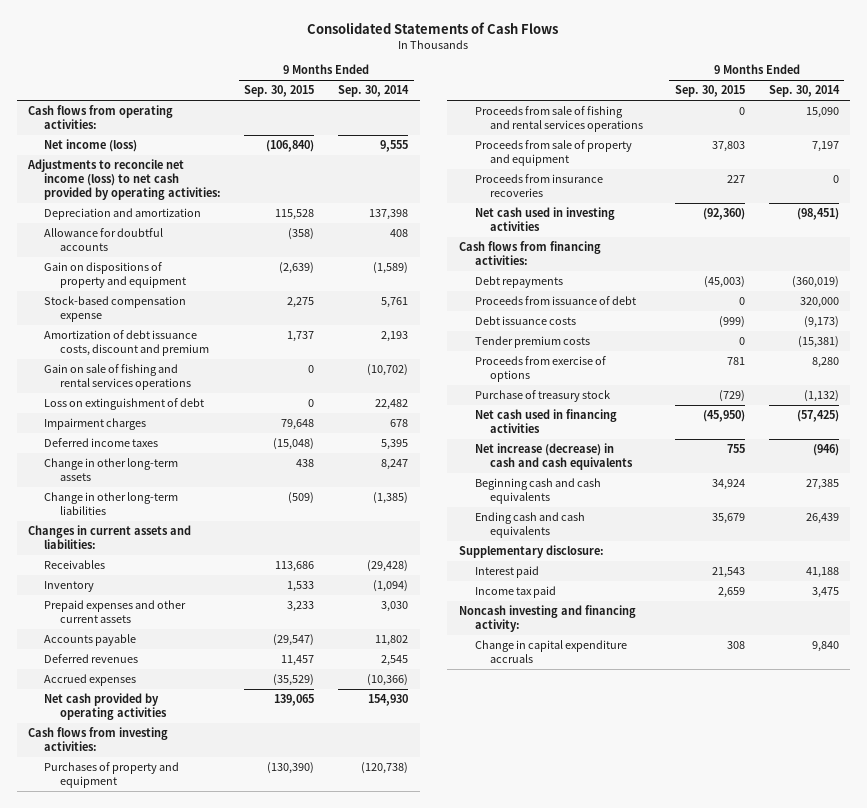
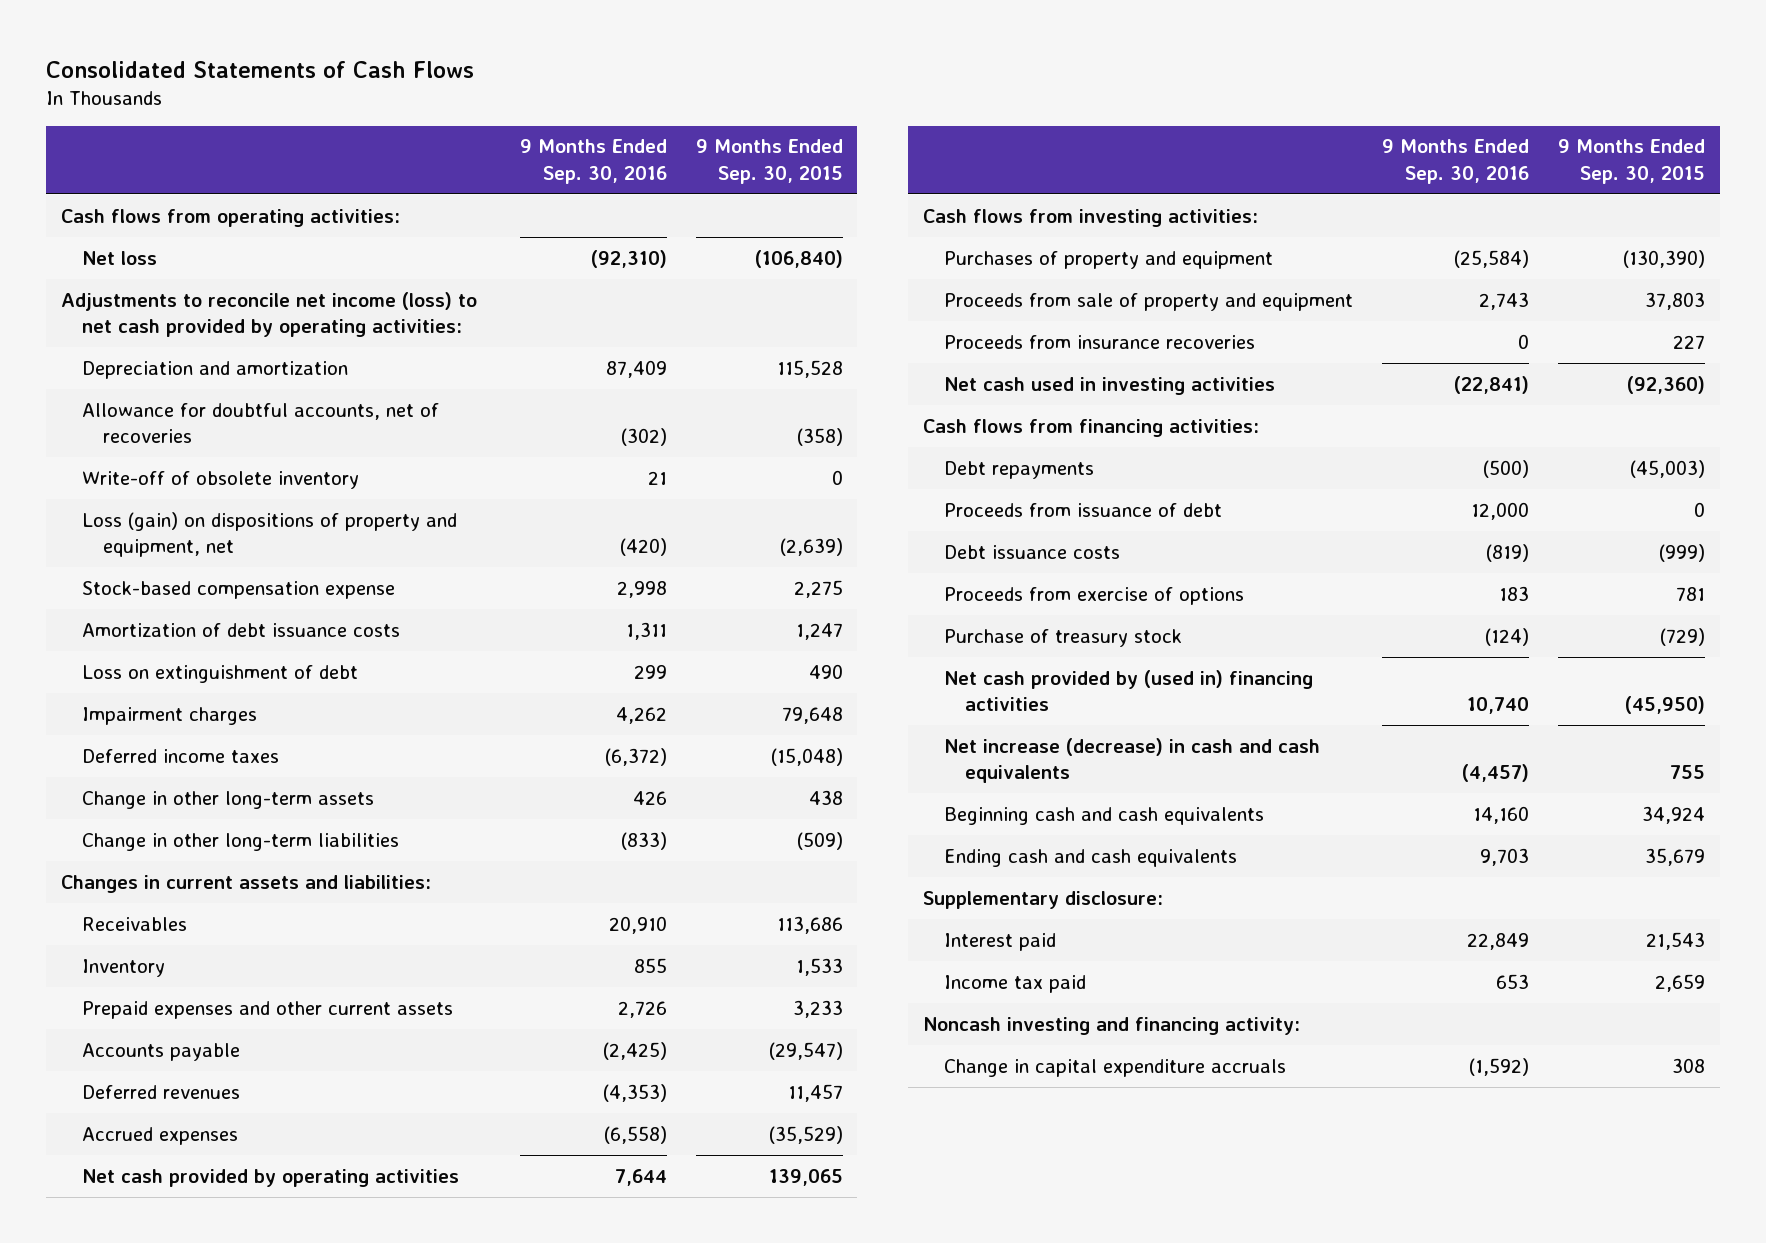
[337,85,409,98] Sep. 30, 2014 -> none
none -> [519,139,667,184] 9 Months Ended Sep. 30, 2016
[44,139,138,153] Net income (loss) -> [81,250,157,265] Net loss
[44,228,164,251] Allowance for doubtful accounts -> [81,402,439,444] Allowance for doubtful accounts, net of recoveries
none -> [81,470,359,489] Write-off of obsolete inventory
[44,262,186,288] Gain on dispositions of property and equipment -> [81,511,457,558] Loss (gain) on dispositions of property and equipment, net
[44,364,191,390] Gain on sale of fishing and rental services operations -> none
[44,330,209,356] Amortization of debt issuance costs, discount and premium -> [81,622,400,637] Amortization of debt issuance costs
[287,331,315,343] 1,737 -> [795,622,843,640] 1,247
[308,399,315,408] 0 -> [808,663,843,679] 490
[474,106,644,132] Proceeds from sale of fishing and rental services operations -> none
[474,336,590,349] Tender premium costs -> none
[474,409,617,433] Net cash used in financing activities -> [943,669,1313,712] Net cash provided by (used in) financing activities

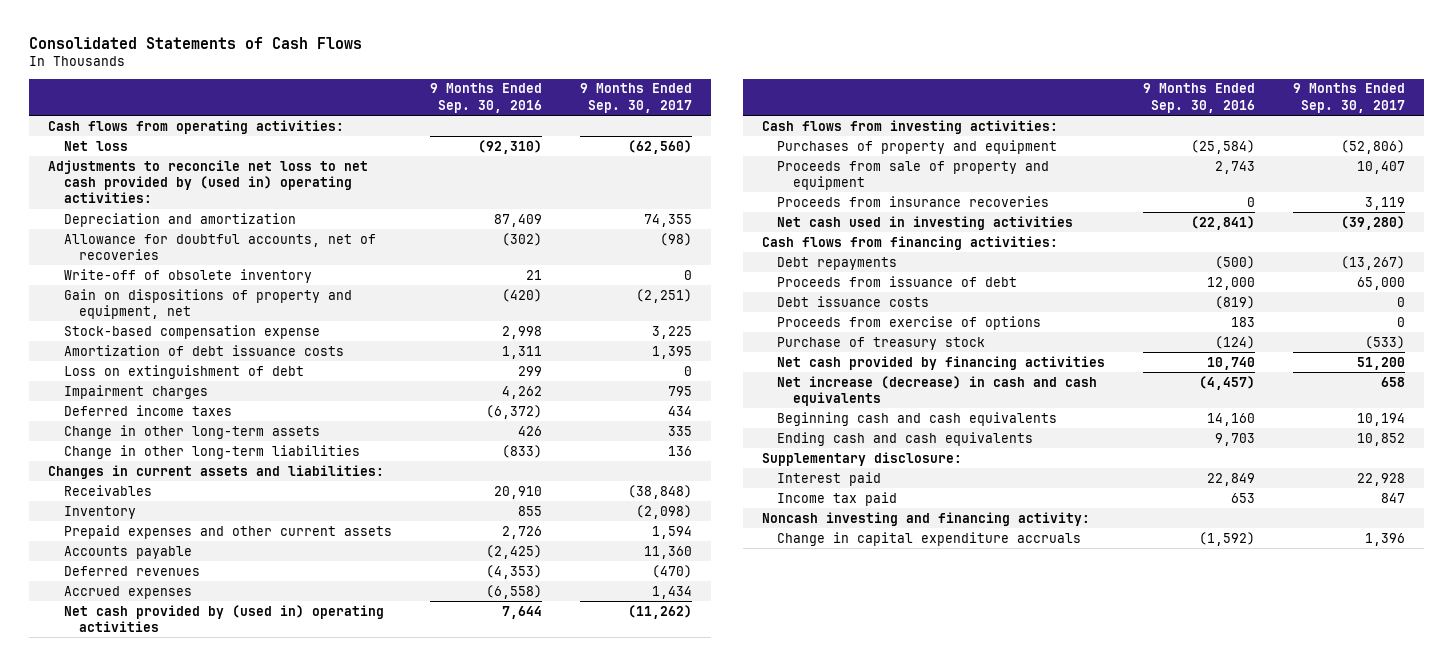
[695,139,843,184] 9 Months Ended Sep. 30, 2015 -> none
none -> [579,83,692,113] 9 Months Ended Sep. 30, 2017
[60,291,477,338] Adjustments to reconcile net income (loss) to net cash provided by operating activities: -> [47,159,368,204] Adjustments to reconcile net loss to net cash provided by (used in) operating activities:
[81,511,457,558] Loss (gain) on dispositions of property and equipment, net -> [63,288,352,320] Gain on dispositions of property and equipment, net
[81,1168,459,1187] Net cash provided by operating activities -> [63,604,384,633] Net cash provided by (used in) operating activities
[943,669,1313,712] Net cash provided by (used in) financing activities -> [777,355,1106,370] Net cash provided by financing activities

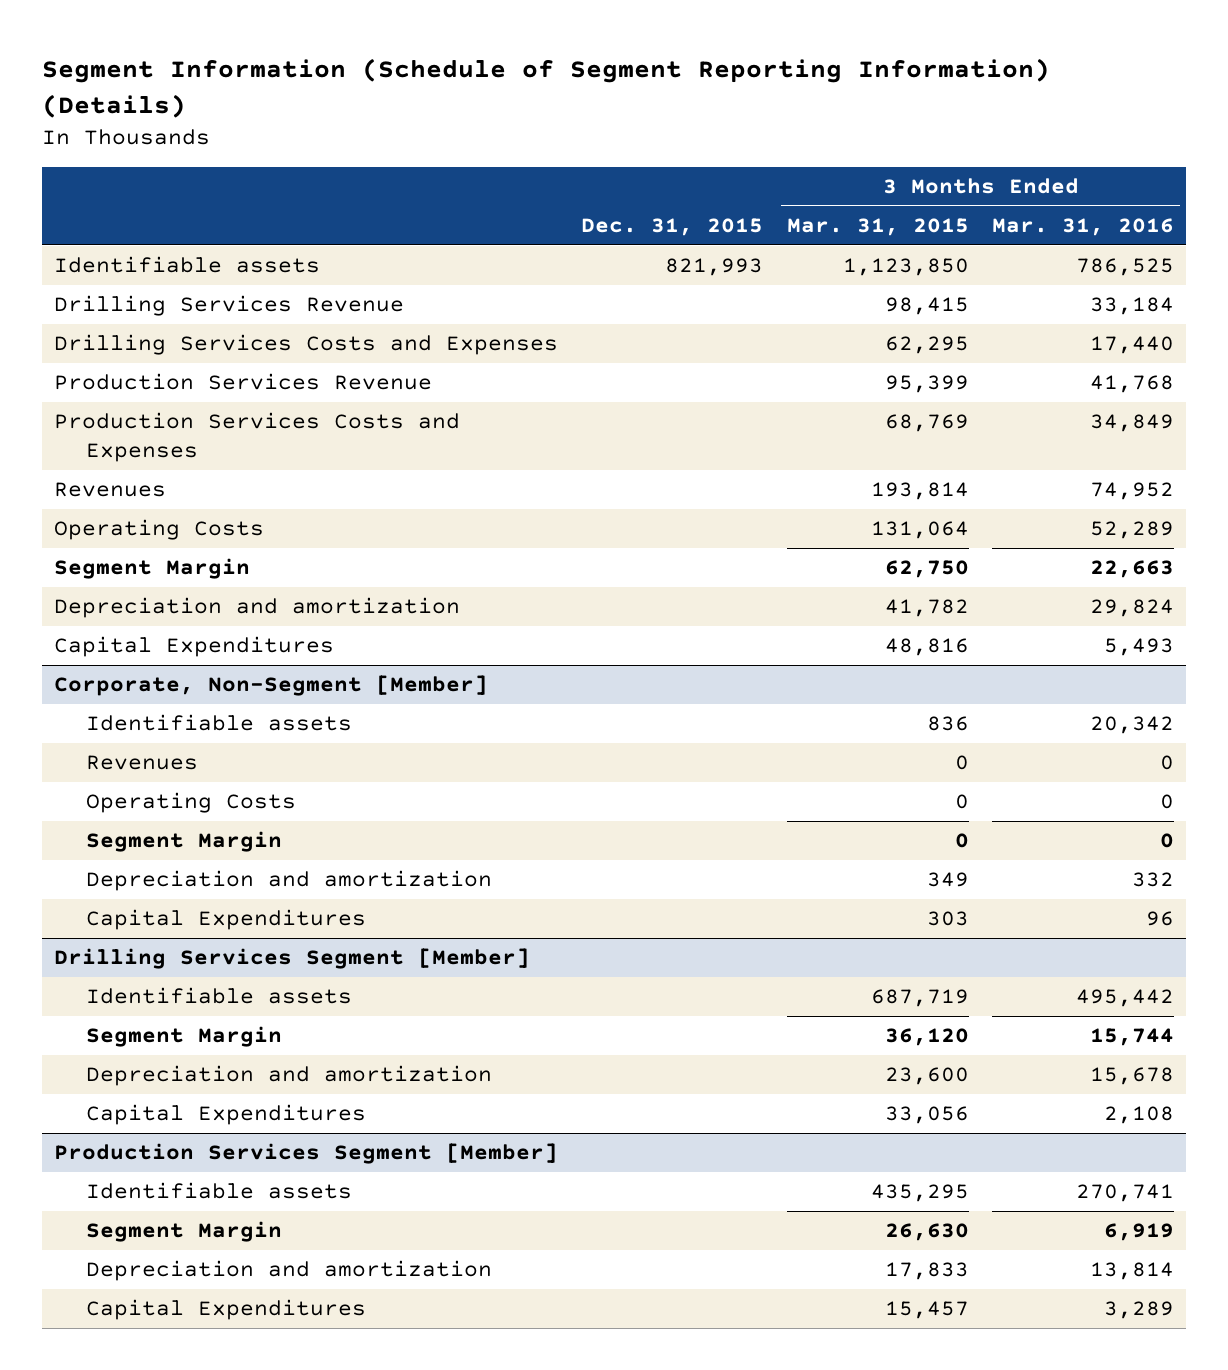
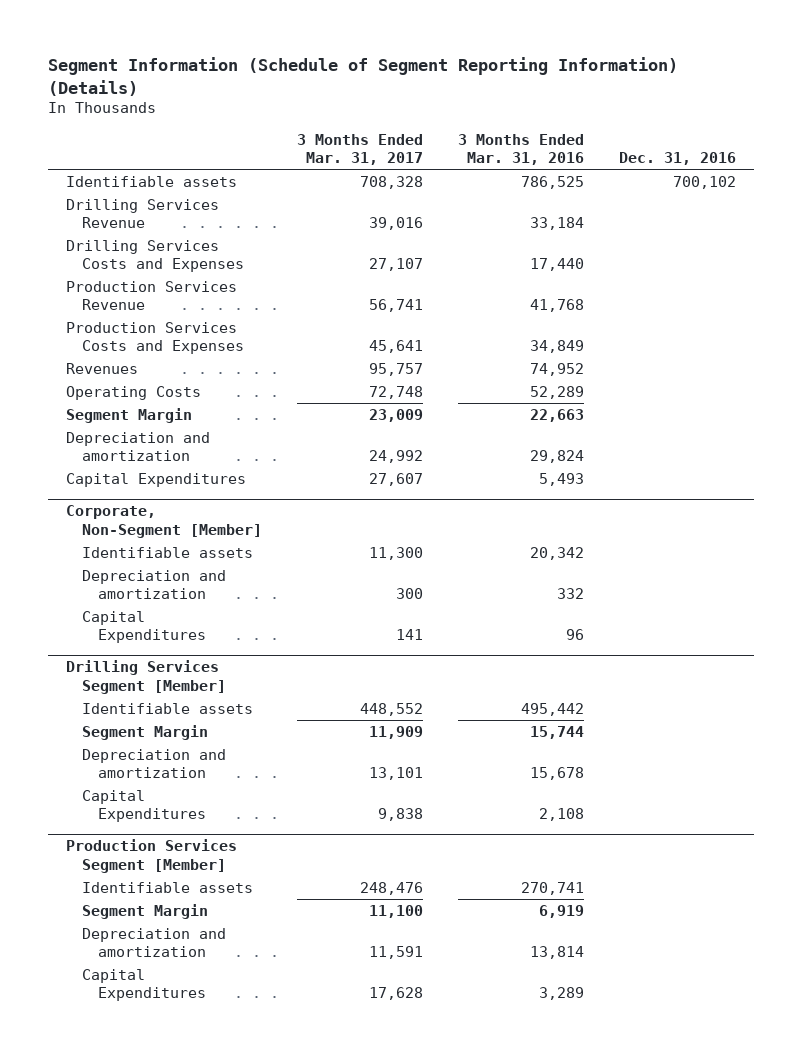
[581,218,764,237] Dec. 31, 2015 -> none
[786,218,969,237] Mar. 31, 2015 -> none
none -> [297,133,424,166] 3 Months Ended Mar. 31, 2017
none -> [619,152,737,166] Dec. 31, 2016
[85,755,198,771] Revenues -> none
[85,792,296,814] Operating Costs -> none
[85,831,282,853] Segment Margin -> none

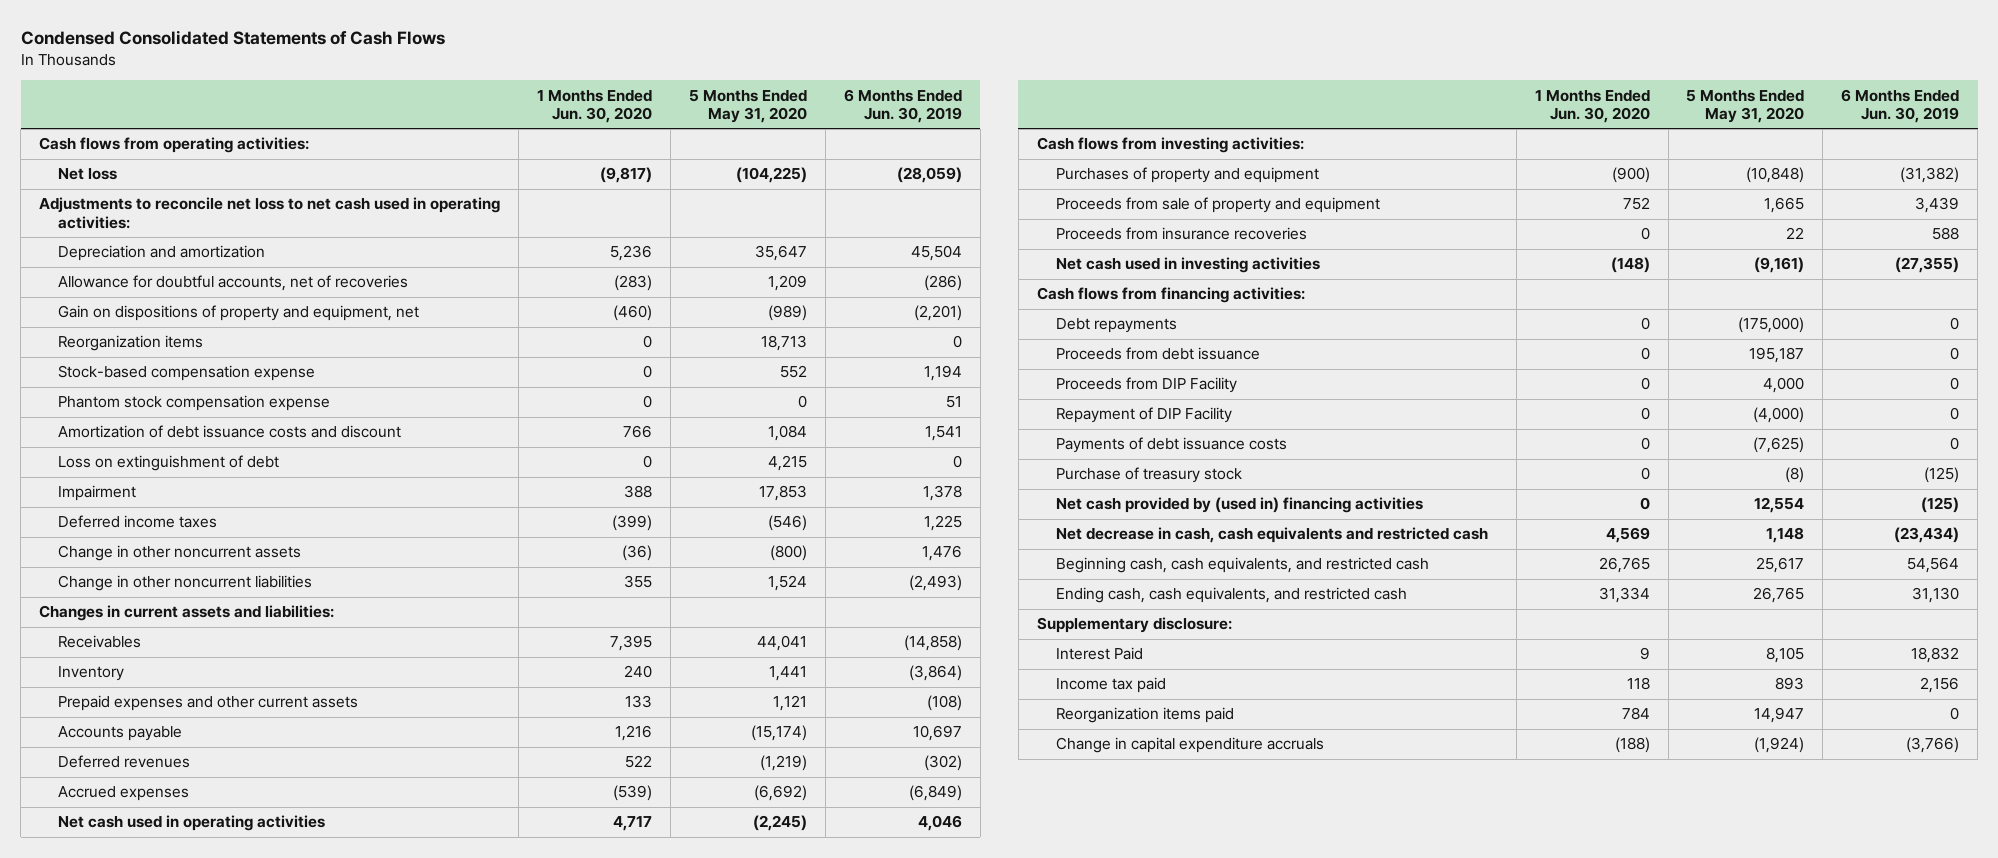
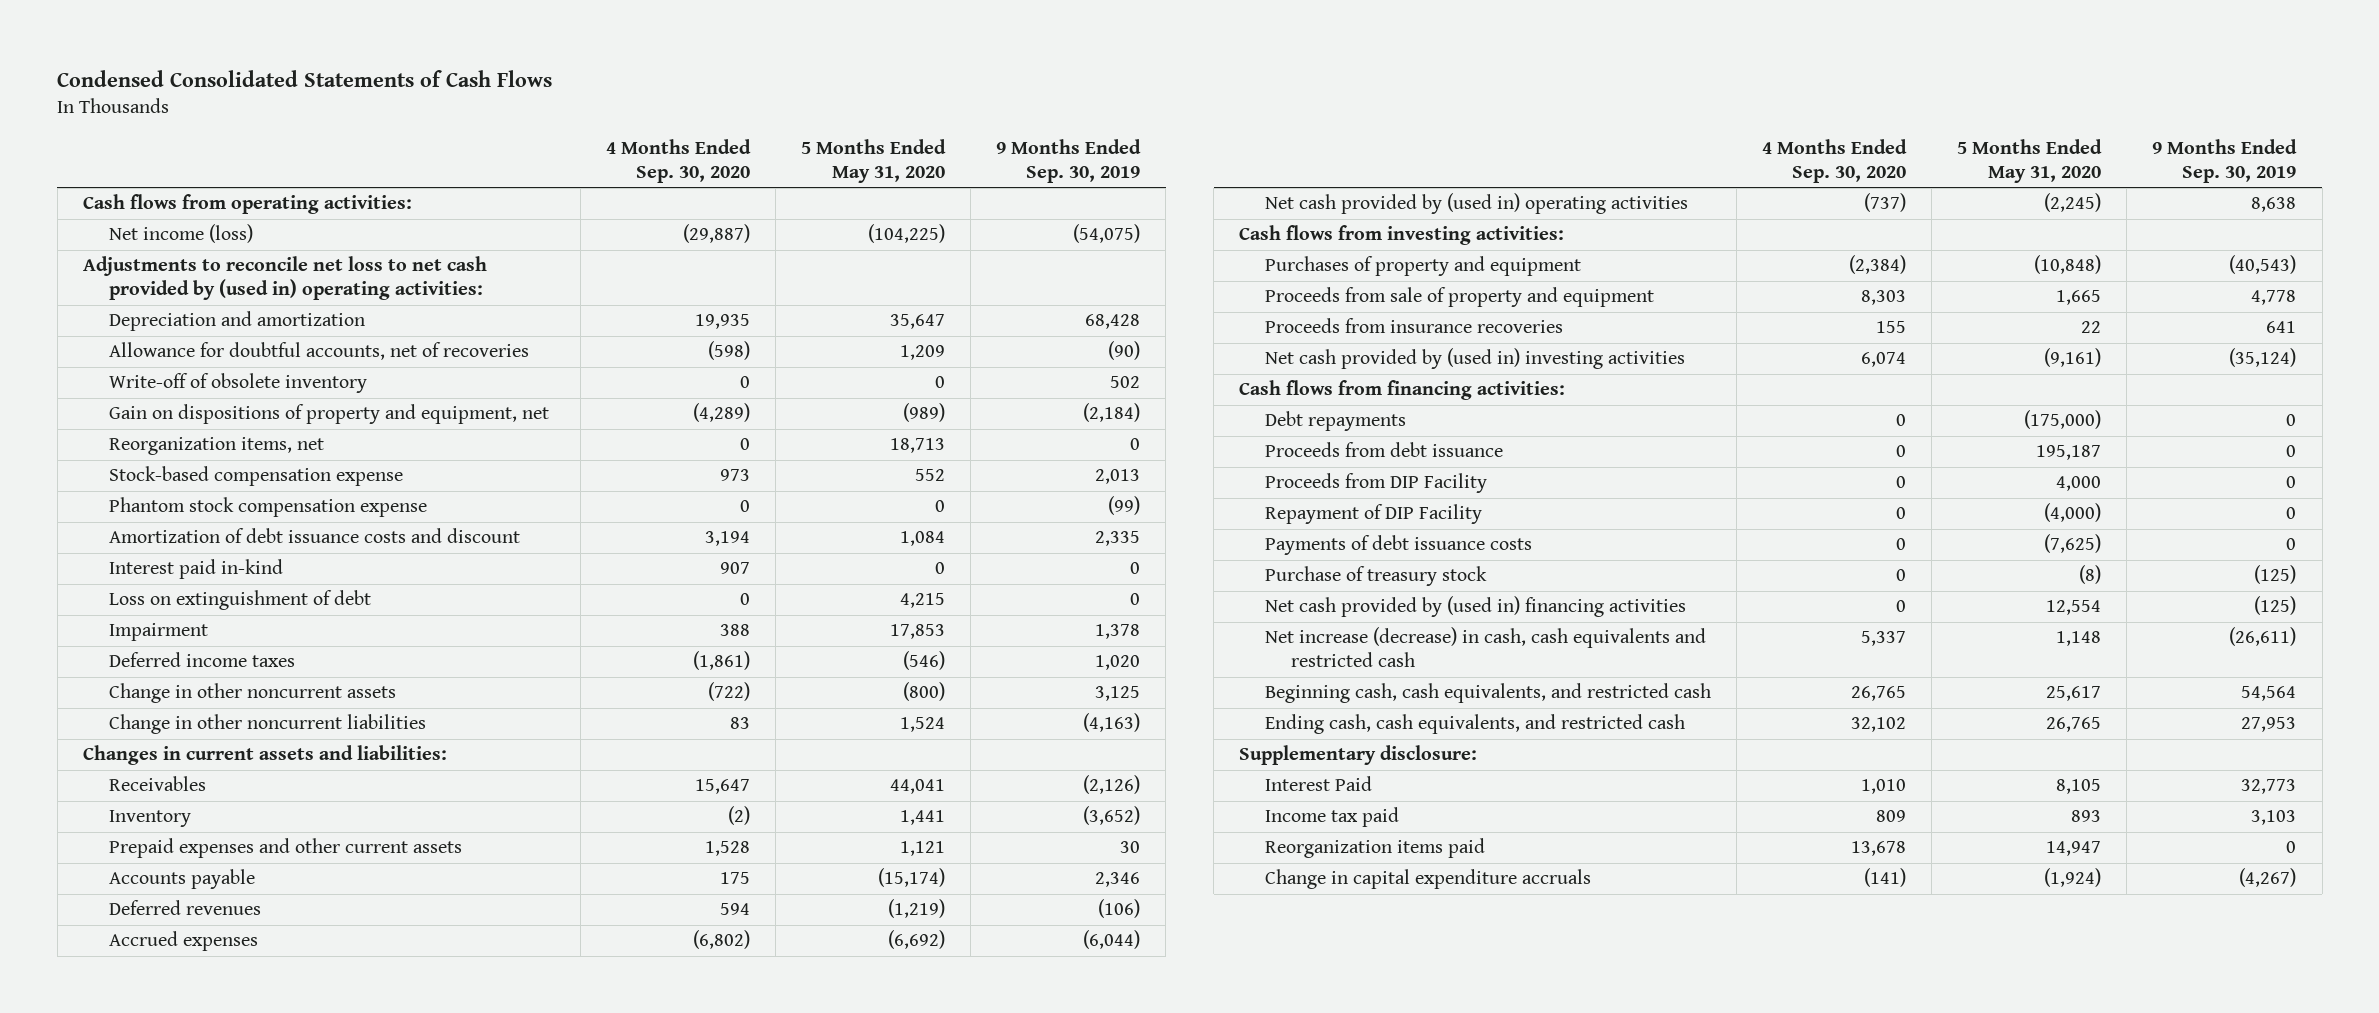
[536,89,652,123] 1 Months Ended Jun. 30, 2020 -> none
[843,88,962,123] 6 Months Ended Jun. 30, 2019 -> none
none -> [605,139,751,183] 4 Months Ended Sep. 30, 2020
none -> [996,139,1142,183] 9 Months Ended Sep. 30, 2019
[58,168,118,181] Net loss -> [108,224,253,244] Net income (loss)
[39,197,501,229] Adjustments to reconcile net loss to net cash used in operating activities: -> [83,256,488,301] Adjustments to reconcile net loss to net cash provided by (used in) operating activities:
none -> [108,373,367,394] Write-off of obsolete inventory
[58,335,204,352] Reorganization items -> [108,437,324,456] Reorganization items, net
none -> [108,559,283,580] Interest paid in-kind
[58,815,326,832] Net cash used in operating activities -> [1264,193,1688,215] Net cash provided by (used in) operating activities
[1056,257,1321,274] Net cash used in investing activities -> [1264,348,1685,370] Net cash provided by (used in) investing activities
[1056,527,1489,544] Net decrease in cash, cash equivalents and restricted cash -> [1264,627,1706,668] Net increase (decrease) in cash, cash equivalents and restricted cash

